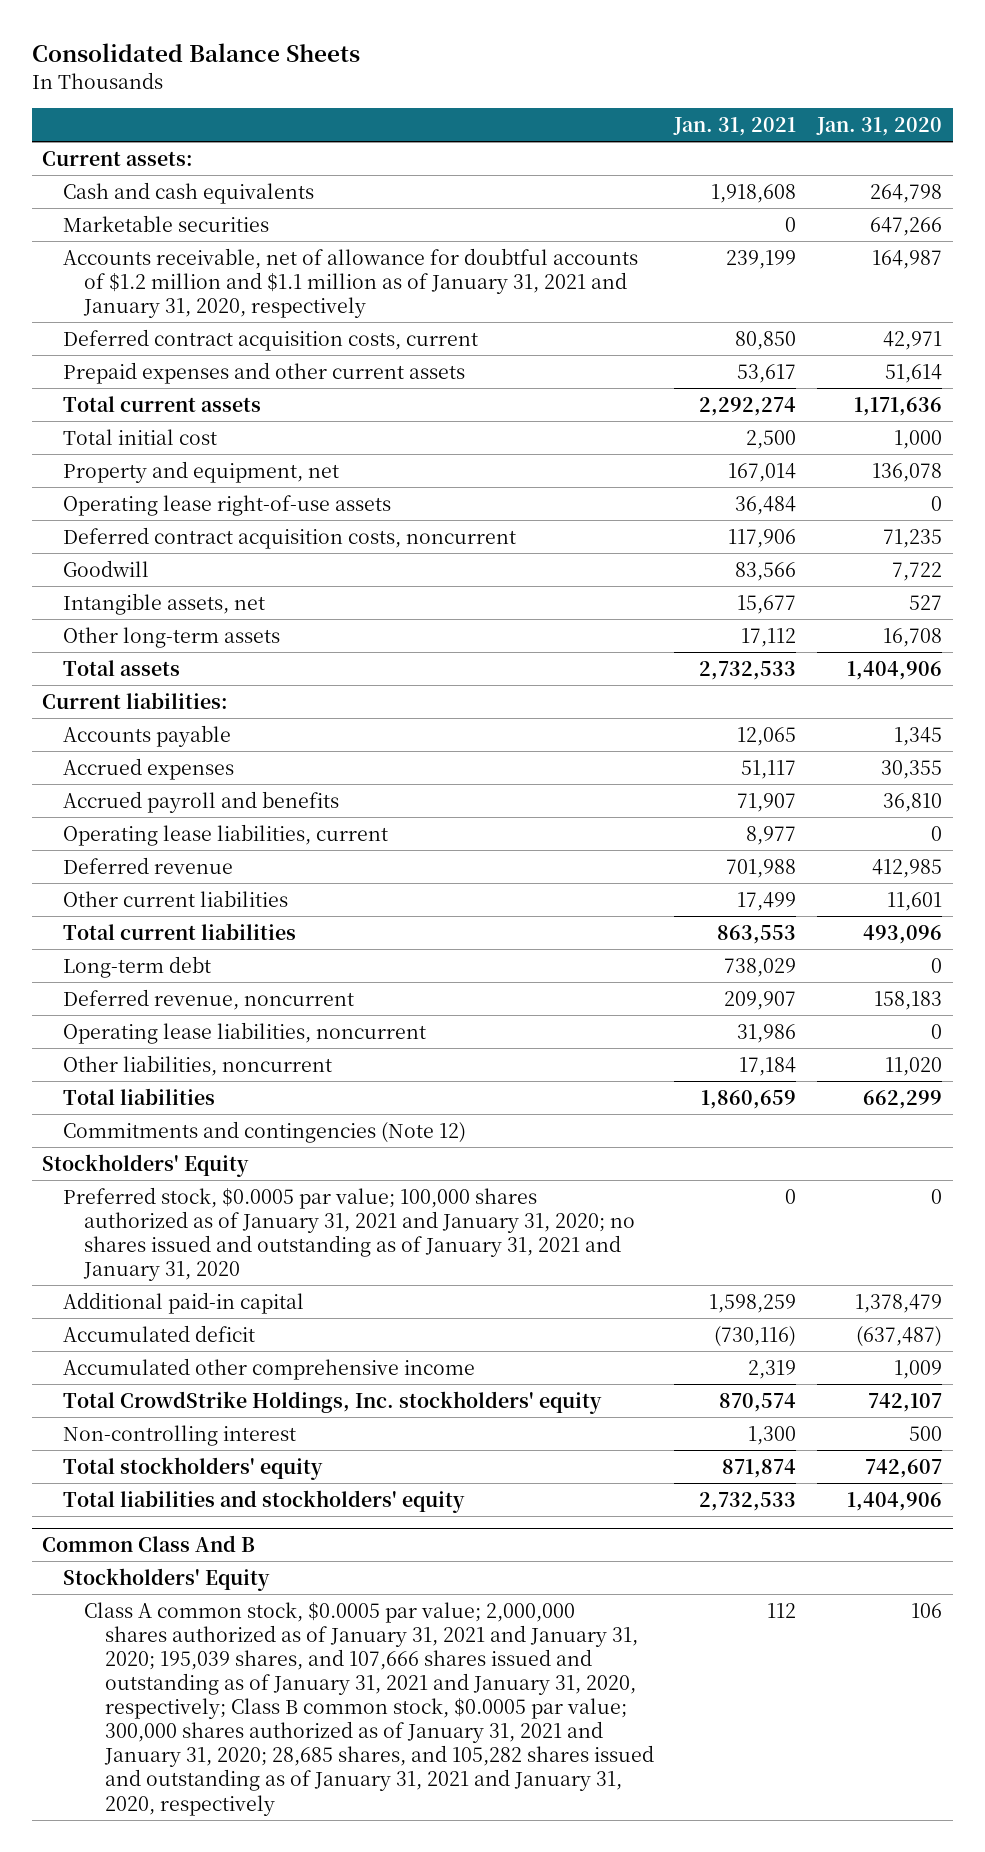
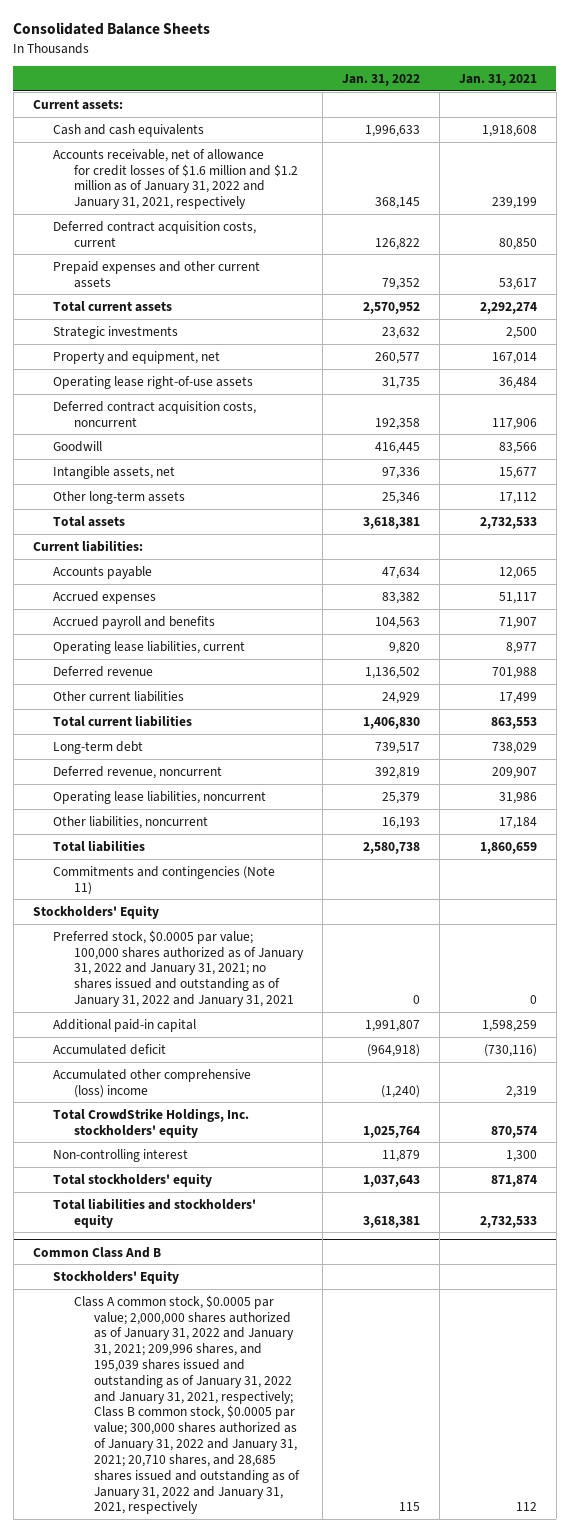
[816,116,943,136] Jan. 31, 2020 -> none
none -> [341,74,420,87] Jan. 31, 2022
[63,214,270,232] Marketable securities -> none
[63,247,639,318] Accounts receivable, net of allowance for doubtful accounts of $1.2 million and $1.1 million as of January 31, 2021 and January 31, 2020, respectively -> [53,148,298,210] Accounts receivable, net of allowance for credit losses of $1.6 million and $1.2 million as of January 31, 2022 and January 31, 2021, respectively
[63,428,218,445] Total initial cost -> none
none -> [53,325,179,339] Strategic investments
[63,1120,467,1143] Commitments and contingencies (Note 12) -> [53,865,276,895] Commitments and contingencies (Note 11)
[63,1186,635,1281] Preferred stock, $0.0005 par value; 100,000 shares authorized as of January 31, 2021 and January 31, 2020; no shares issued and outstanding as of January 31, 2021 and January 31, 2020 -> [53,929,304,1008] Preferred stock, $0.0005 par value; 100,000 shares authorized as of January 31, 2022 and January 31, 2021; no shares issued and outstanding as of January 31, 2022 and January 31, 2021
[63,1357,476,1380] Accumulated other comprehensive income -> [53,1068,252,1098] Accumulated other comprehensive (loss) income
[83,1601,654,1816] Class A common stock, $0.0005 par value; 2,000,000 shares authorized as of January 31, 2021 and January 31, 2020; 195,039 shares, and 107,666 shares issued and outstanding as of January 31, 2021 and January 31, 2020, respectively; Class B common stock, $0.0005 par value; 300,000 shares authorized as of January 31, 2021 and January 31, 2020; 28,685 shares, and 105,282 shares issued and outstanding as of January 31, 2021 and January 31, 2020, respectively -> [73,1294,301,1515] Class A common stock, $0.0005 par value; 2,000,000 shares authorized as of January 31, 2022 and January 31, 2021; 209,996 shares, and 195,039 shares issued and outstanding as of January 31, 2022 and January 31, 2021, respectively; Class B common stock, $0.0005 par value; 300,000 shares authorized as of January 31, 2022 and January 31, 2021; 20,710 shares, and 28,685 shares issued and outstanding as of January 31, 2022 and January 31, 2021, respectively

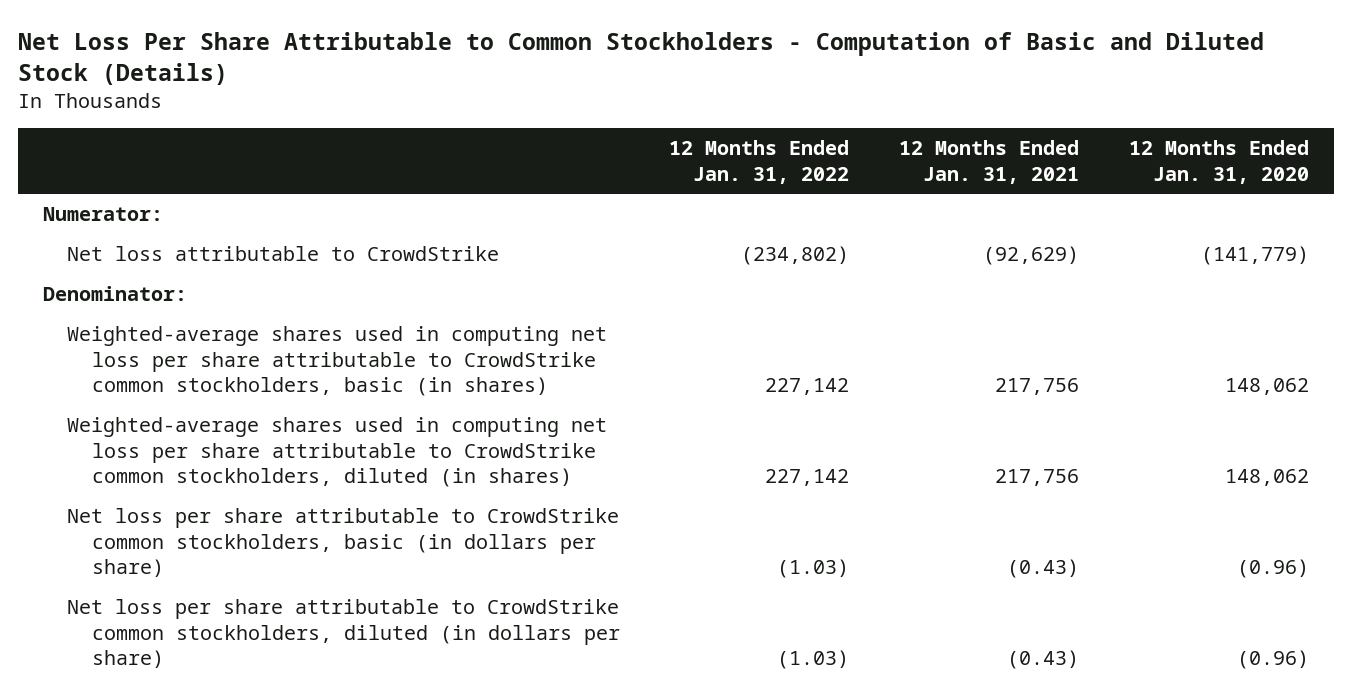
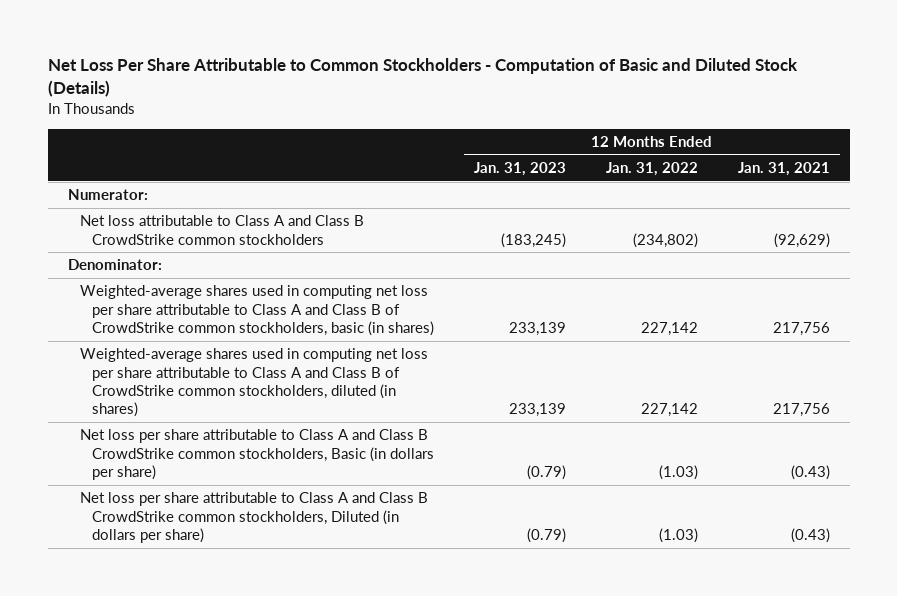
[1128,140,1309,184] 12 Months Ended Jan. 31, 2020 -> none
none -> [474,161,567,176] Jan. 31, 2023
[67,246,500,262] Net loss attributable to CrowdStrike -> [79,215,364,245] Net loss attributable to Class A and Class B CrowdStrike common stockholders
[67,326,608,397] Weighted-average shares used in computing net loss per share attributable to CrowdStrike common stockholders, basic (in shares) -> [79,285,435,336] Weighted-average shares used in computing net loss per share attributable to Class A and Class B of CrowdStrike common stockholders, basic (in shares)
[67,417,608,488] Weighted-average shares used in computing net loss per share attributable to CrowdStrike common stockholders, diluted (in shares) -> [79,348,428,418] Weighted-average shares used in computing net loss per share attributable to Class A and Class B of CrowdStrike common stockholders, diluted (in shares)
[67,508,620,578] Net loss per share attributable to CrowdStrike common stockholders, basic (in dollars per share) -> [79,429,435,480] Net loss per share attributable to Class A and Class B CrowdStrike common stockholders, Basic (in dollars per share)
[67,599,620,669] Net loss per share attributable to CrowdStrike common stockholders, diluted (in dollars per share) -> [79,492,428,543] Net loss per share attributable to Class A and Class B CrowdStrike common stockholders, Diluted (in dollars per share)

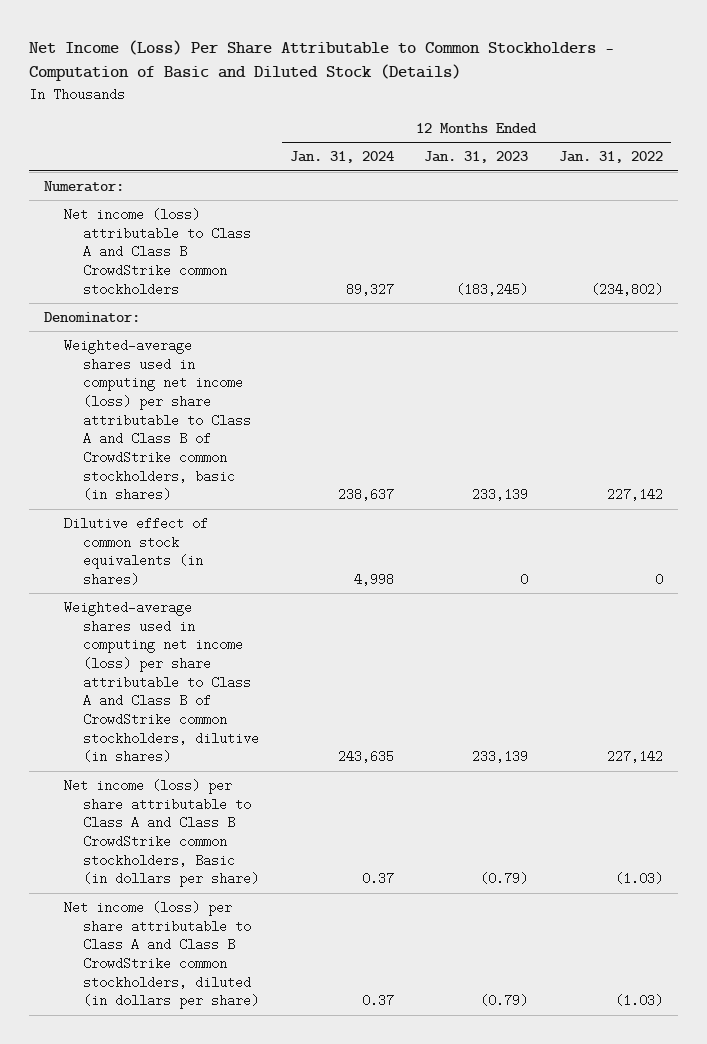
[47,57,798,97] Net Loss Per Share Attributable to Common Stockholders - Computation of Basic and Diluted Stock (Details) -> [28,40,614,82] Net Income (Loss) Per Share Attributable to Common Stockholders - Computation of Basic and Diluted Stock (Details)
[737,161,830,176] Jan. 31, 2021 -> none
none -> [289,151,394,164] Jan. 31, 2024
[79,215,364,245] Net loss attributable to Class A and Class B CrowdStrike common stockholders -> [63,207,252,296] Net income (loss) attributable to Class A and Class B CrowdStrike common stockholders
[79,285,435,336] Weighted-average shares used in computing net loss per share attributable to Class A and Class B of CrowdStrike common stockholders, basic (in shares) -> [63,338,252,502] Weighted-average shares used in computing net income (loss) per share attributable to Class A and Class B of CrowdStrike common stockholders, basic (in shares)
none -> [63,516,208,586] Dilutive effect of common stock equivalents (in shares)
[79,348,428,418] Weighted-average shares used in computing net loss per share attributable to Class A and Class B of CrowdStrike common stockholders, diluted (in shares) -> [63,600,260,764] Weighted-average shares used in computing net income (loss) per share attributable to Class A and Class B of CrowdStrike common stockholders, dilutive (in shares)
[79,429,435,480] Net loss per share attributable to Class A and Class B CrowdStrike common stockholders, Basic (in dollars per share) -> [63,778,260,888] Net income (loss) per share attributable to Class A and Class B CrowdStrike common stockholders, Basic (in dollars per share)
[79,492,428,543] Net loss per share attributable to Class A and Class B CrowdStrike common stockholders, Diluted (in dollars per share) -> [63,900,260,1010] Net income (loss) per share attributable to Class A and Class B CrowdStrike common stockholders, diluted (in dollars per share)

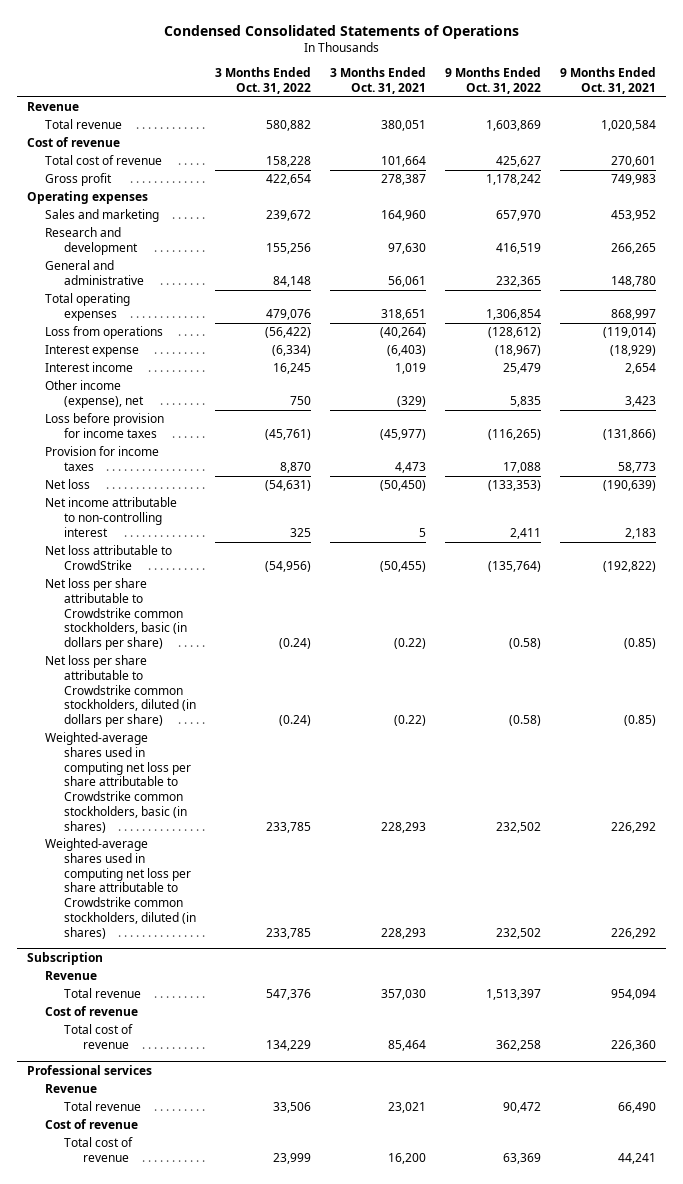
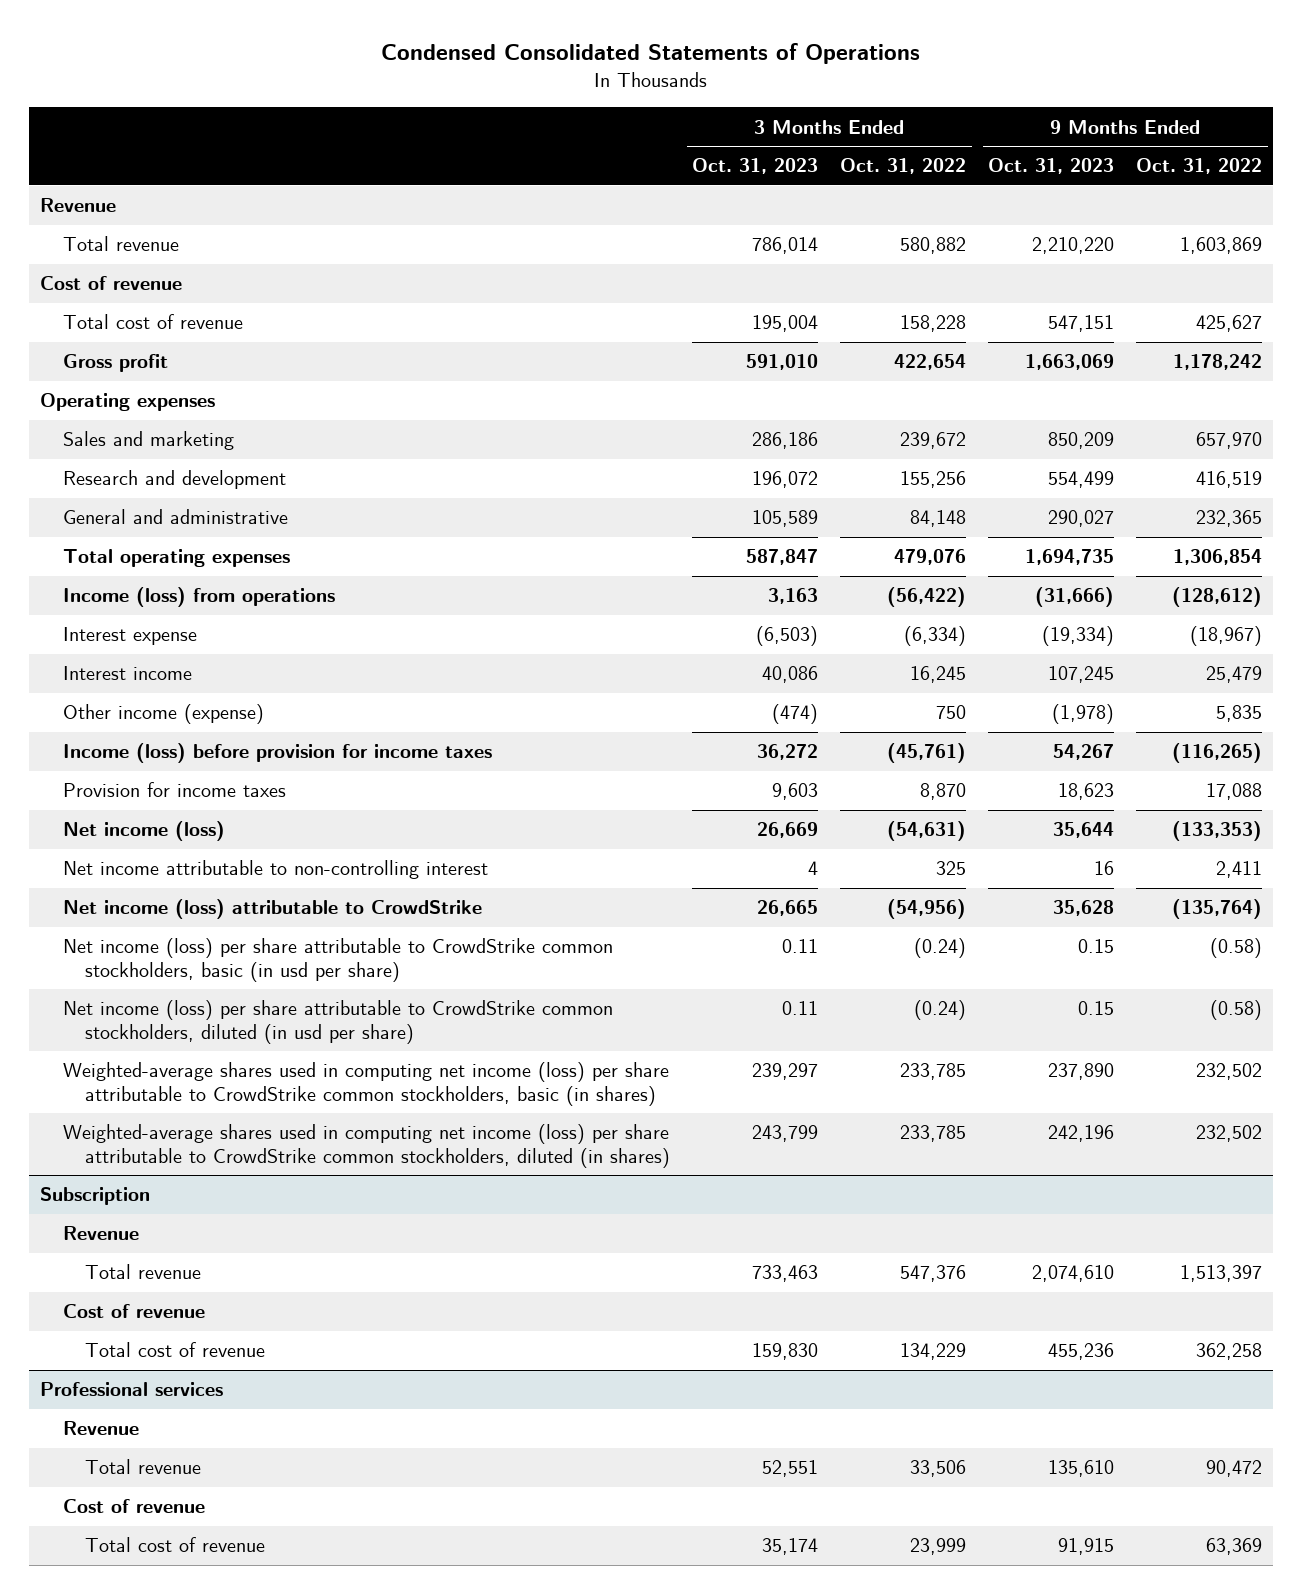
[330,67,427,94] 3 Months Ended Oct. 31, 2021 -> none
[560,67,657,94] 9 Months Ended Oct. 31, 2021 -> none
none -> [692,158,819,175] Oct. 31, 2023
none -> [988,158,1115,175] Oct. 31, 2023
[45,326,164,340] Loss from operations -> [62,587,335,608] Income (loss) from operations
[45,380,144,409] Other income (expense), net -> [62,704,264,725] Other income (expense)
[45,413,165,439] Loss before provision for income taxes -> [62,743,492,764] Income (loss) before provision for income taxes
[45,479,91,490] Net loss -> [62,821,225,842] Net income (loss)
[45,545,173,571] Net loss attributable to CrowdStrike -> [62,899,482,920] Net income (loss) attributable to CrowdStrike
[45,578,187,651] Net loss per share attributable to Crowdstrike common stockholders, basic (in dollars per share) -> [62,938,613,982] Net income (loss) per share attributable to CrowdStrike common stockholders, basic (in usd per share)
[45,655,196,728] Net loss per share attributable to Crowdstrike common stockholders, diluted (in dollars per share) -> [62,1000,613,1044] Net income (loss) per share attributable to CrowdStrike common stockholders, diluted (in usd per share)
[45,732,191,833] Weighted-average shares used in computing net loss per share attributable to Crowdstrike common stockholders, basic (in shares) -> [62,1062,669,1106] Weighted-average shares used in computing net income (loss) per share attributable to CrowdStrike common stockholders, basic (in shares)
[45,838,196,939] Weighted-average shares used in computing net loss per share attributable to Crowdstrike common stockholders, diluted (in shares) -> [62,1124,671,1168] Weighted-average shares used in computing net income (loss) per share attributable to CrowdStrike common stockholders, diluted (in shares)

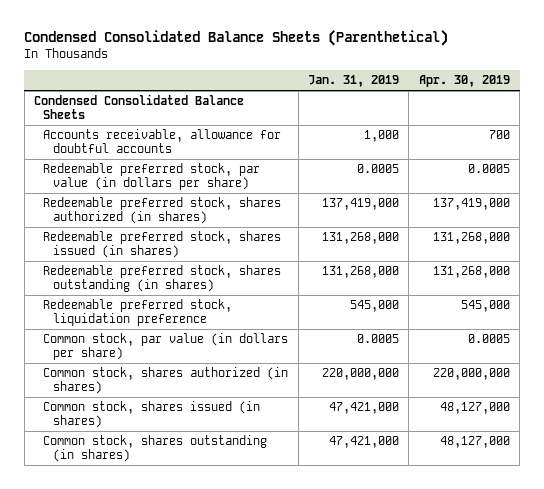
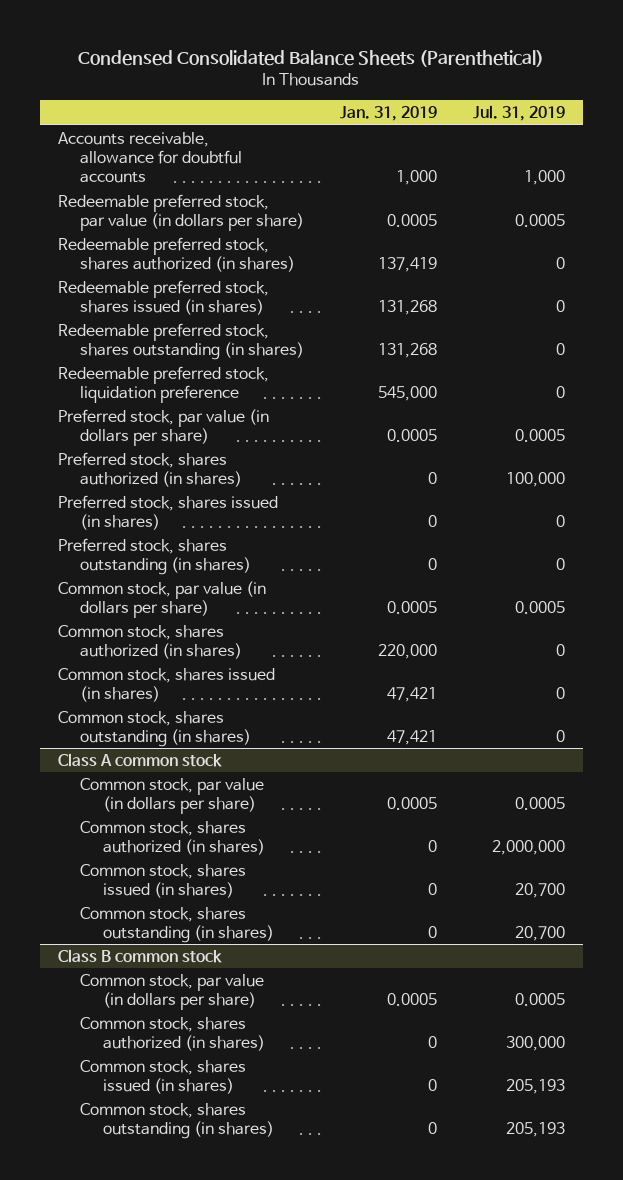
[418,75,510,88] Apr. 30, 2019 -> none
none -> [472,105,565,122] Jul. 31, 2019
[33,94,244,119] Condensed Consolidated Balance Sheets -> none
[322,198,400,211] 137,419,000 -> [378,256,438,272] 137,419
[322,232,400,245] 131,268,000 -> [378,299,438,315] 131,268
[322,266,400,279] 131,268,000 -> [378,342,438,358] 131,268
none -> [57,408,269,446] Preferred stock, par value (in dollars per share)
none -> [57,451,243,487] Preferred stock, shares authorized (in shares)
none -> [57,494,278,530] Preferred stock, shares issued (in shares)
none -> [57,537,252,575] Preferred stock, shares outstanding (in shares)
[322,368,400,381] 220,000,000 -> [378,643,438,659] 220,000
[329,402,400,415] 47,421,000 -> [387,686,438,702] 47,421
[329,436,400,449] 47,421,000 -> [387,729,438,745] 47,421
none -> [57,752,222,767] Class A common stock
none -> [80,777,265,814] Common stock, par value (in dollars per share)
none -> [80,820,265,855] Common stock, shares authorized (in shares)
none -> [80,863,247,898] Common stock, shares issued (in shares)
none -> [80,906,274,943] Common stock, shares outstanding (in shares)
none -> [57,948,222,963] Class B common stock
none -> [80,973,265,1010] Common stock, par value (in dollars per share)
none -> [80,1016,265,1051] Common stock, shares authorized (in shares)
none -> [80,1059,247,1094] Common stock, shares issued (in shares)
none -> [80,1102,274,1139] Common stock, shares outstanding (in shares)

